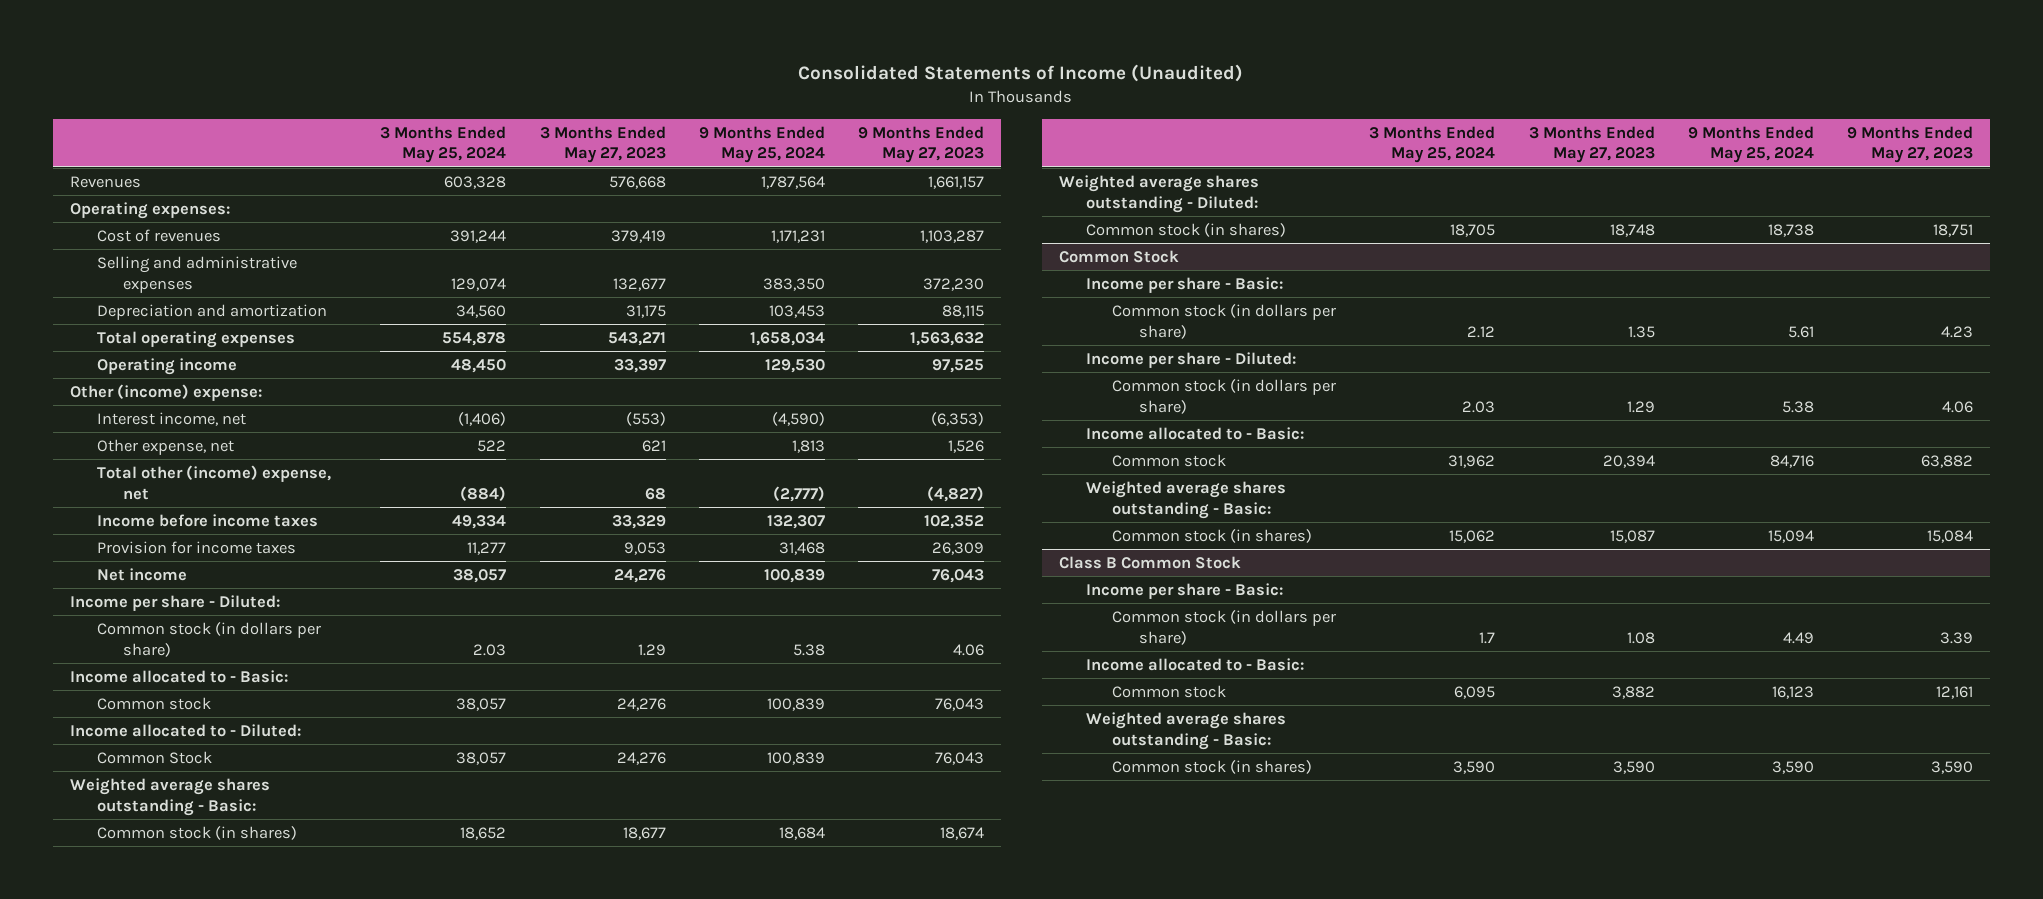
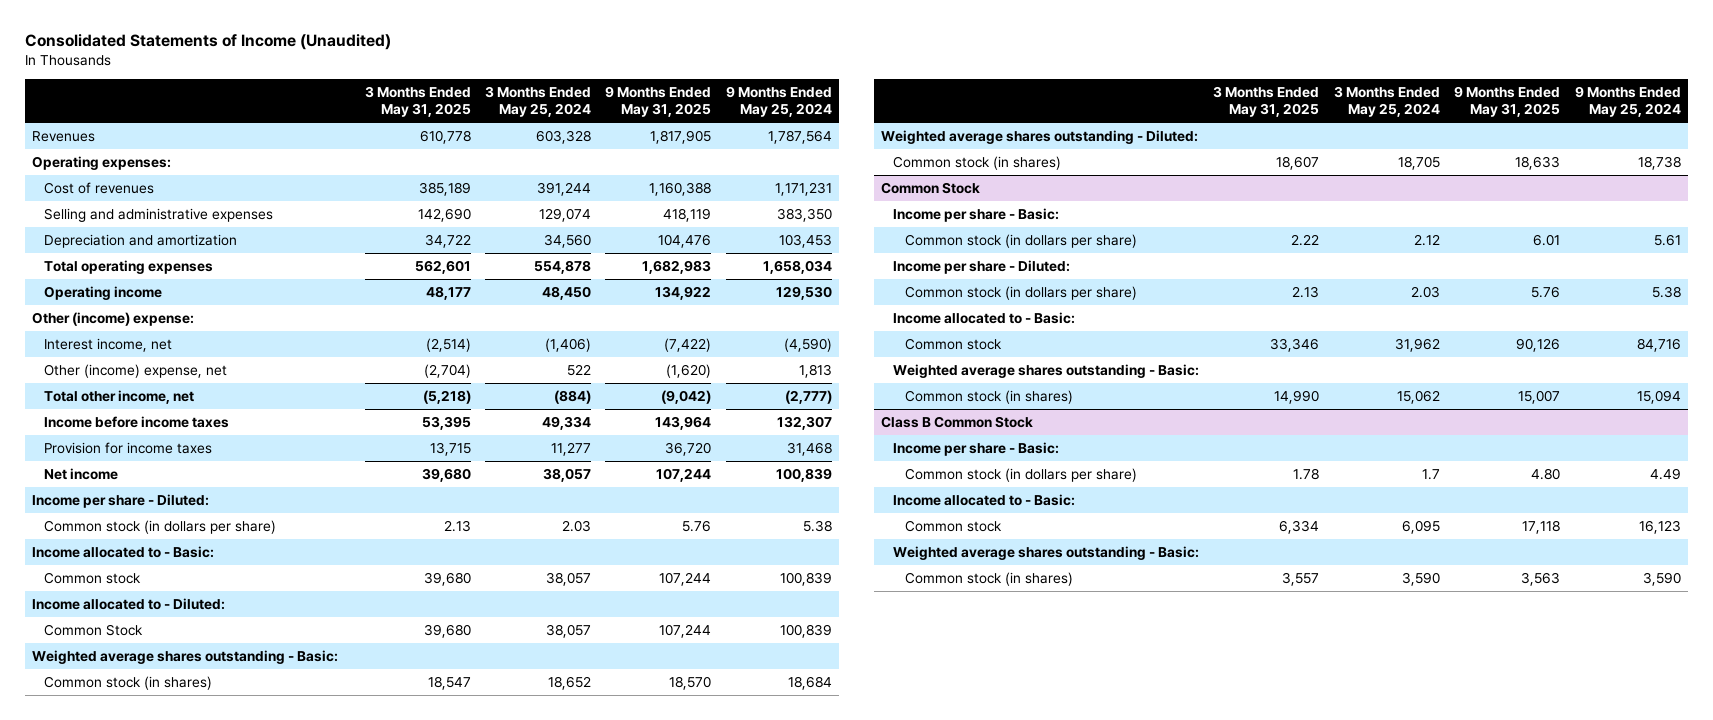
[539,125,666,164] 3 Months Ended May 27, 2023 -> none
[857,125,984,164] 9 Months Ended May 27, 2023 -> none
none -> [364,85,471,118] 3 Months Ended May 31, 2025
none -> [605,85,712,118] 9 Months Ended May 31, 2025
[96,438,234,455] Other expense, net -> [44,363,228,378] Other (income) expense, net
[96,464,331,500] Total other (income) expense, net -> [44,389,195,404] Total other income, net

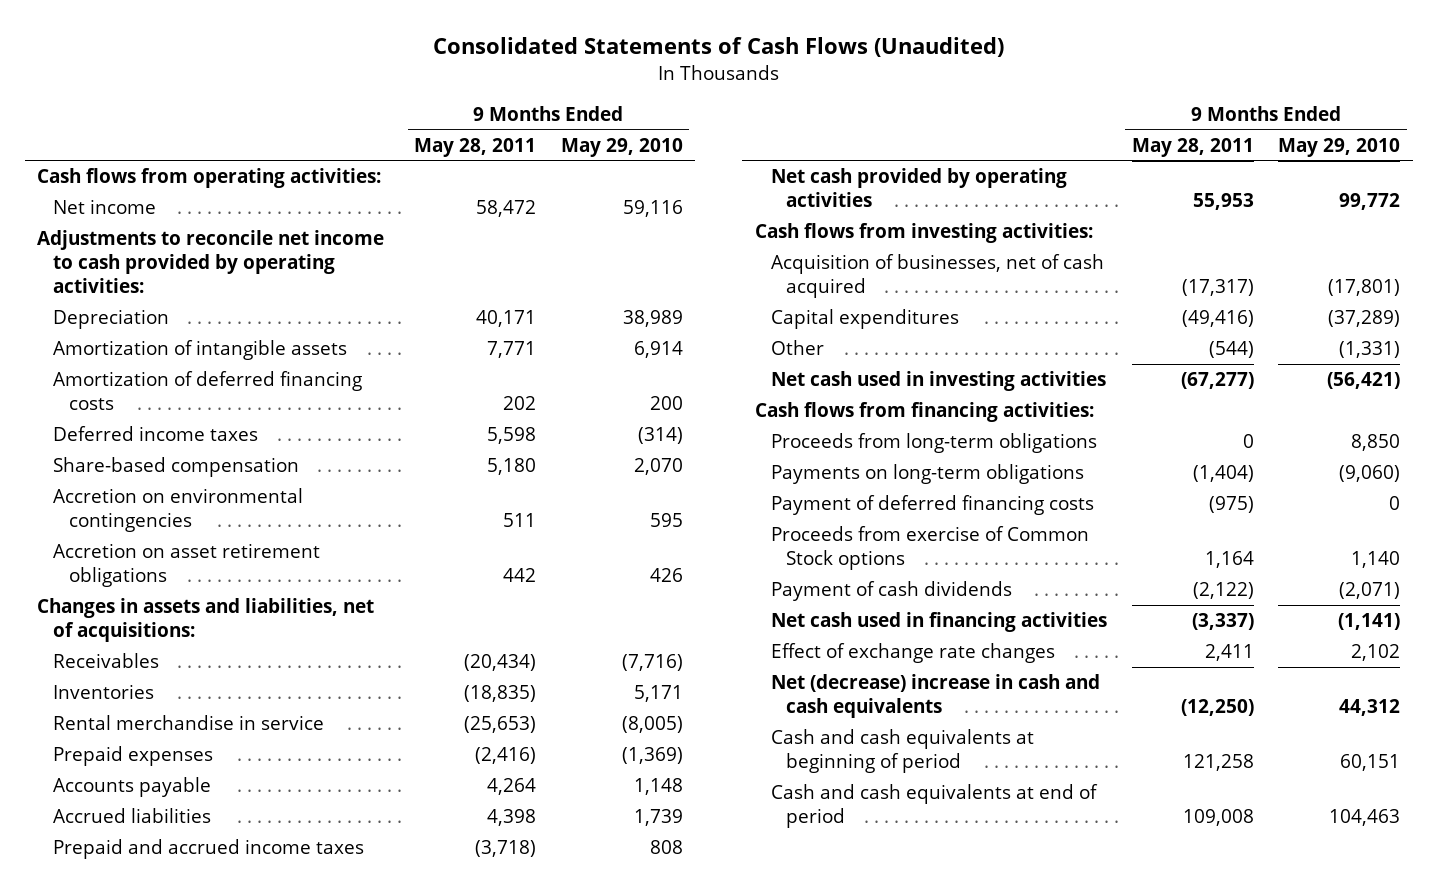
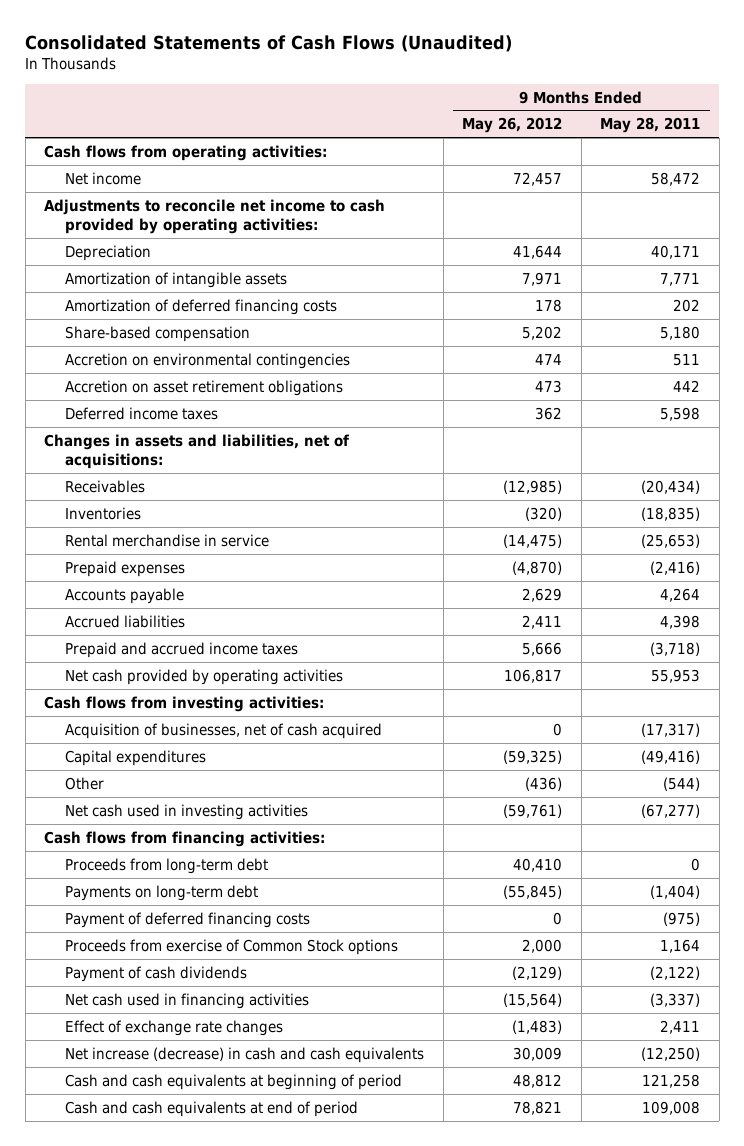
[560,137,683,157] May 29, 2010 -> none
none -> [462,117,563,134] May 26, 2012
[53,426,259,442] Deferred income taxes -> [64,406,218,420] Deferred income taxes
[770,433,1097,454] Proceeds from long-term obligations -> [64,857,268,874] Proceeds from long-term debt
[770,464,1084,485] Payments on long-term obligations -> [64,884,258,901] Payments on long-term debt
[770,674,1100,719] Net (decrease) increase in cash and cash equivalents -> [64,1046,424,1063] Net increase (decrease) in cash and cash equivalents

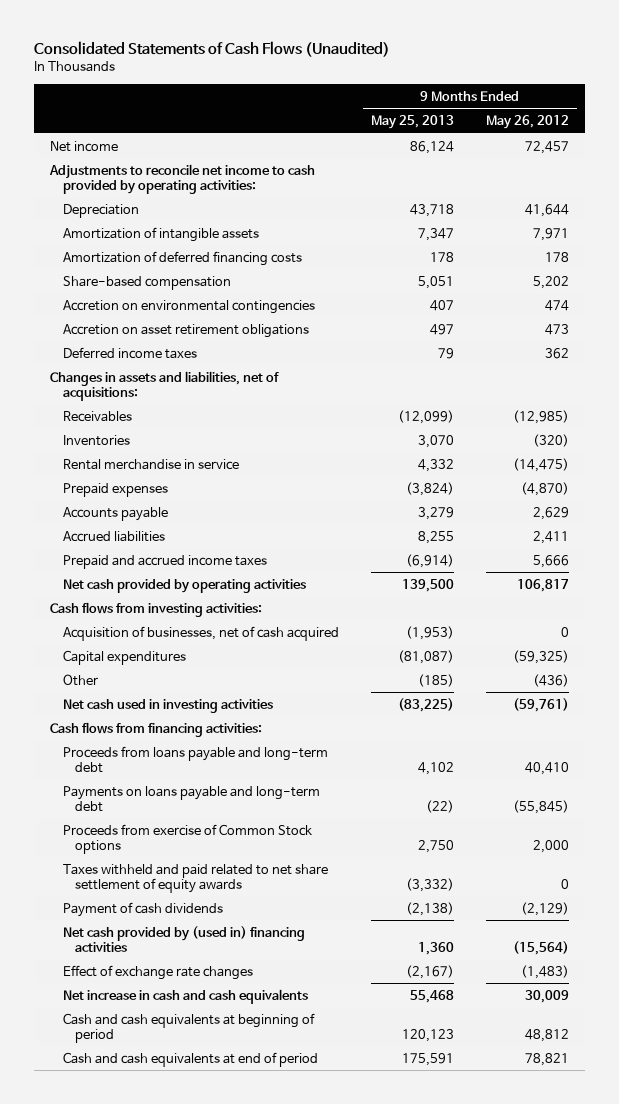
[600,117,701,134] May 28, 2011 -> none
none -> [370,115,454,130] May 25, 2013
[44,144,328,161] Cash flows from operating activities: -> none
[64,911,310,928] Payment of deferred financing costs -> none
[64,857,268,874] Proceeds from long-term debt -> [62,745,328,773] Proceeds from loans payable and long-term debt
[64,884,258,901] Payments on long-term debt -> [62,785,320,812] Payments on loans payable and long-term debt
none -> [62,863,328,893] Taxes withheld and paid related to net share settlement of equity awards
[64,992,309,1009] Net cash used in financing activities -> [62,925,305,952] Net cash provided by (used in) financing activities
[64,1046,424,1063] Net increase (decrease) in cash and cash equivalents -> [62,988,308,1004] Net increase in cash and cash equivalents

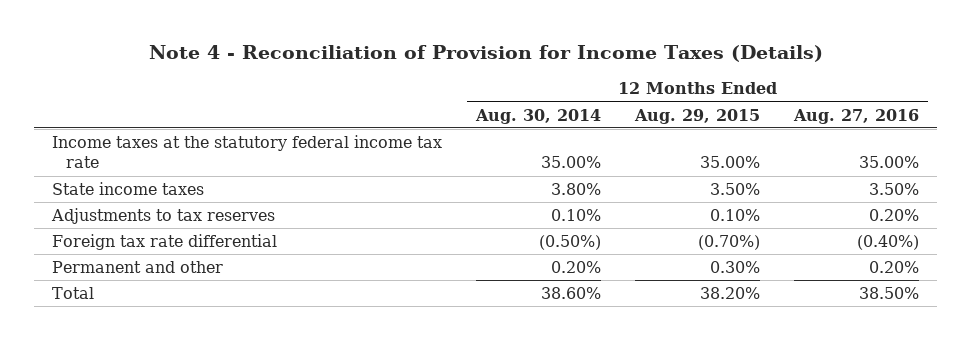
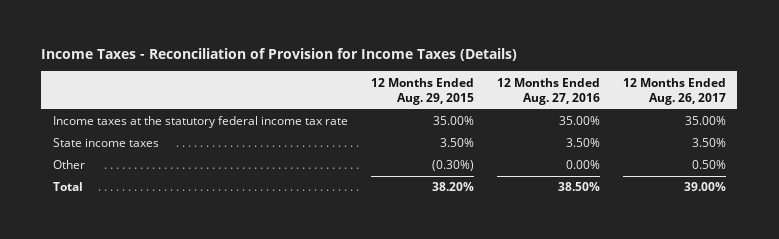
[148,45,823,63] Note 4 - Reconciliation of Provision for Income Taxes (Details) -> [41,48,518,62] Income Taxes - Reconciliation of Provision for Income Taxes (Details)
[474,108,601,124] Aug. 30, 2014 -> none
none -> [622,77,726,105] 12 Months Ended Aug. 26, 2017
[50,207,275,224] Adjustments to tax reserves -> none
[51,233,277,250] Foreign tax rate differential -> none
[51,260,223,273] Permanent and other -> [52,160,85,170] Other
[710,260,761,273] 0.30% -> [431,160,474,172] (0.30%)
[869,260,920,273] 0.20% -> [565,160,600,170] 0.00%

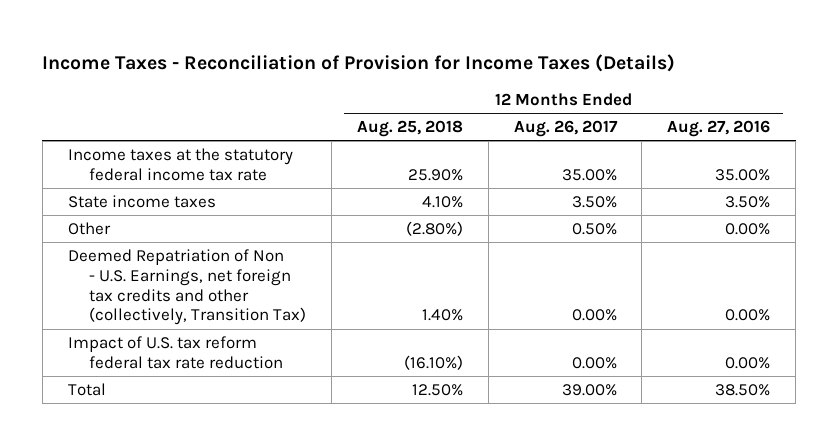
[370,77,474,105] 12 Months Ended Aug. 29, 2015 -> none
none -> [356,120,463,138] Aug. 25, 2018
none -> [67,249,307,326] Deemed Repatriation of Non - U.S. Earnings, net foreign tax credits and other (collectively, Transition Tax)
none -> [67,336,284,369] Impact of U.S. tax reform federal tax rate reduction

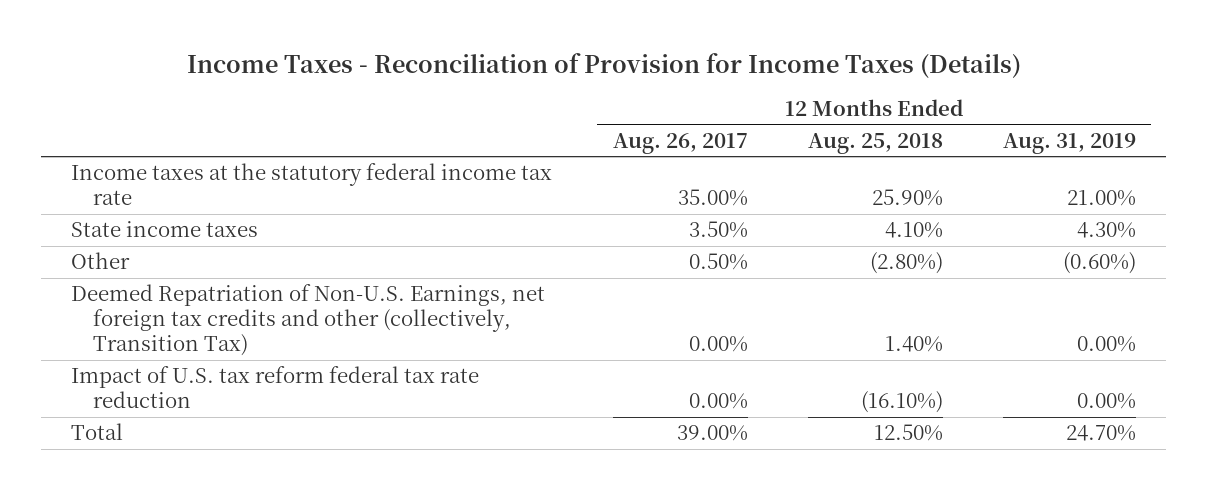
[667,120,771,138] Aug. 27, 2016 -> none
none -> [1002,132,1136,154] Aug. 31, 2019
[67,249,307,326] Deemed Repatriation of Non - U.S. Earnings, net foreign tax credits and other (collectively, Transition Tax) -> [71,284,546,357] Deemed Repatriation of Non-U.S. Earnings, net foreign tax credits and other (collectively, Transition Tax)

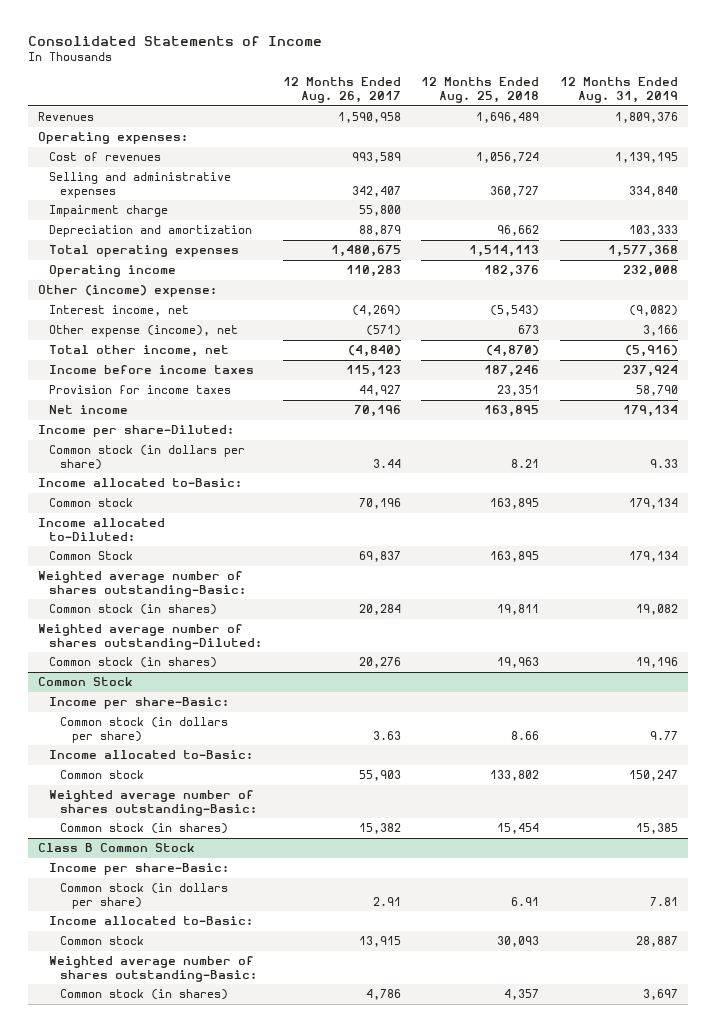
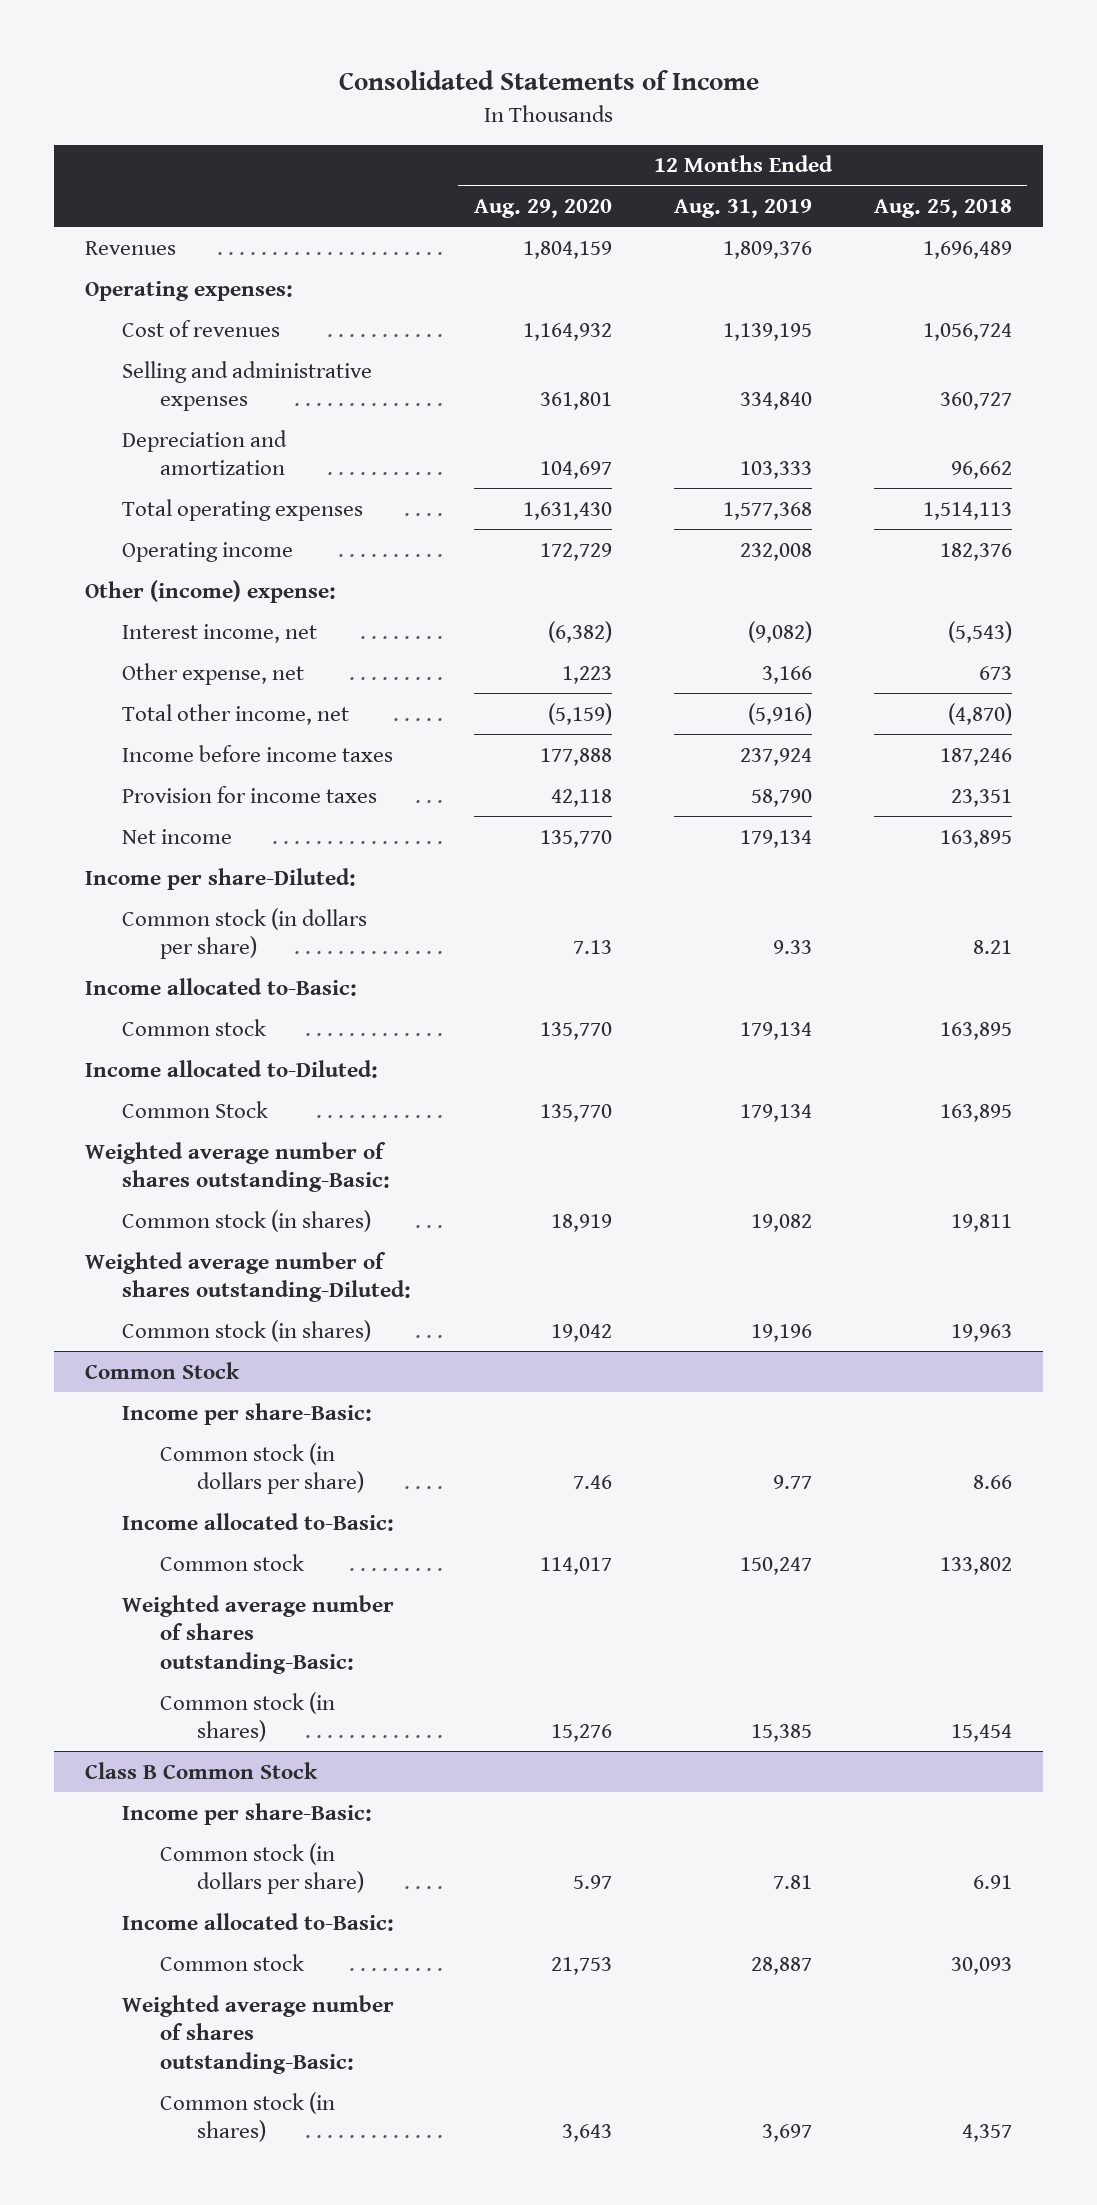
[282,77,401,104] 12 Months Ended Aug. 26, 2017 -> none
none -> [473,198,612,218] Aug. 29, 2020
[49,205,169,218] Impairment charge -> none
[49,325,239,338] Other expense (income), net -> [122,662,305,685] Other expense, net

